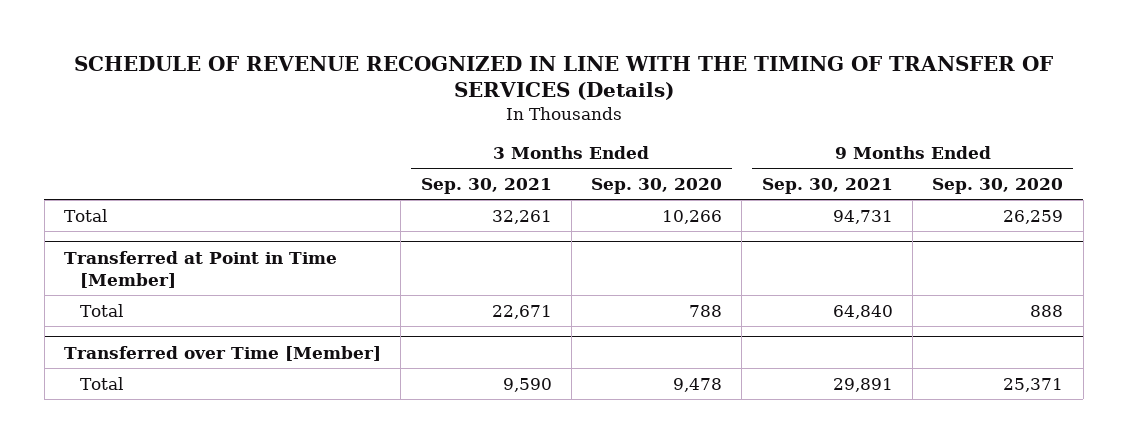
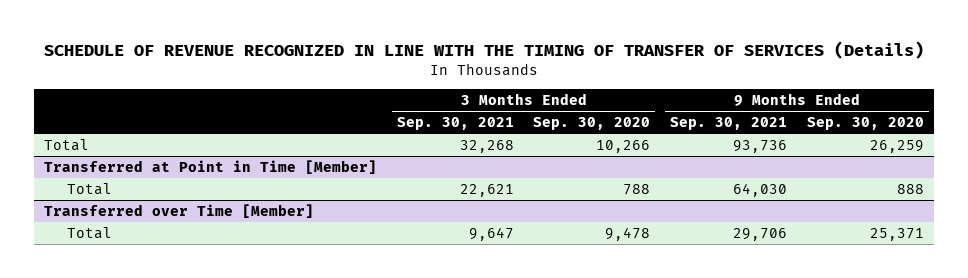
[491,209,552,224] 32,261 -> [459,139,514,153] 32,268
[832,209,893,224] 94,731 -> [733,139,788,153] 93,736
[491,304,552,319] 22,671 -> [459,183,514,197] 22,621
[832,304,893,319] 64,840 -> [733,182,788,197] 64,030
[502,377,552,392] 9,590 -> [468,226,514,241] 9,647
[832,377,893,392] 29,891 -> [733,227,788,241] 29,706

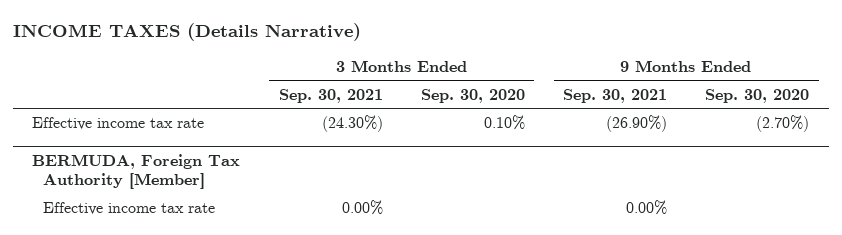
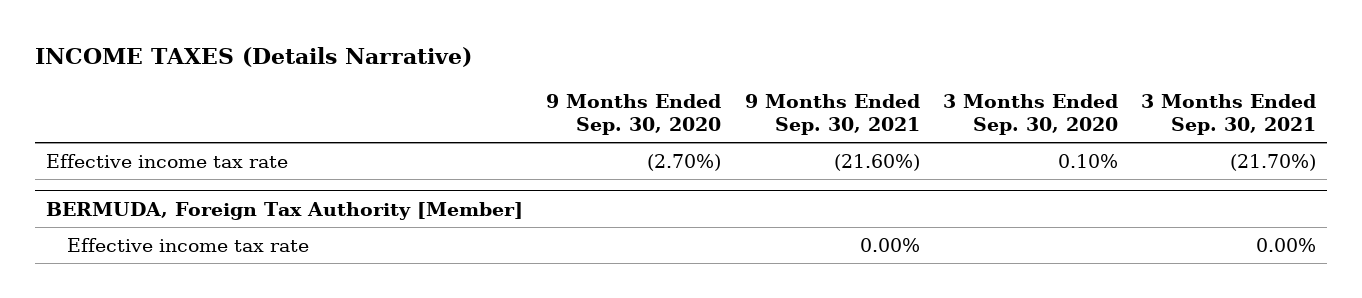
[321,115,383,133] (24.30%) -> [1229,153,1316,171] (21.70%)
[606,115,668,133] (26.90%) -> [833,153,920,171] (21.60%)

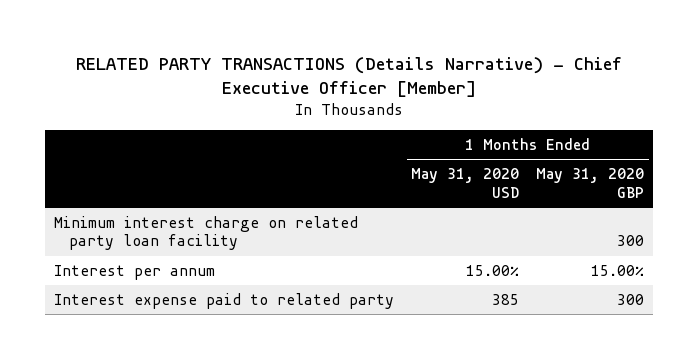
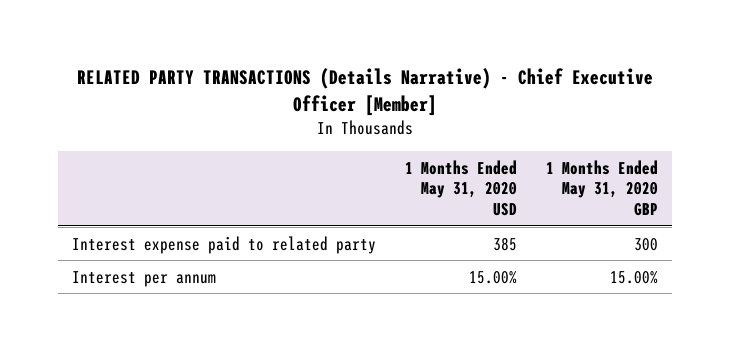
[53,215,358,251] Minimum interest charge on related party loan facility -> none
[53,264,215,280] Interest per annum -> [72,270,217,287] Interest per annum

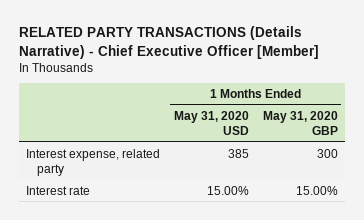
[72,235,377,254] Interest expense paid to related party -> [25,148,160,177] Interest expense, related party
[72,270,217,287] Interest per annum -> [25,185,90,195] Interest rate

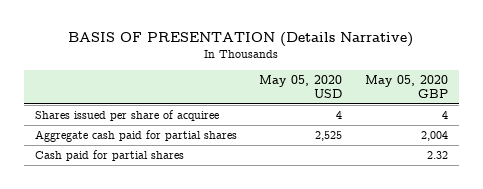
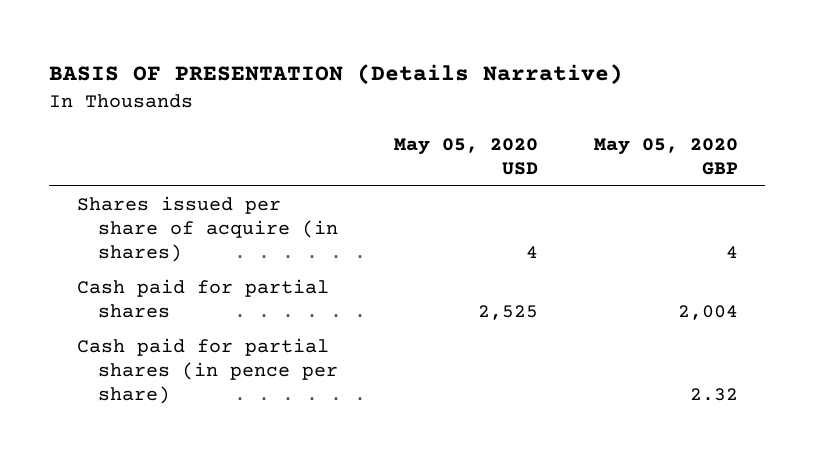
[35,110,220,122] Shares issued per share of acquiree -> [76,196,339,262] Shares issued per share of acquire (in shares)
[35,130,238,143] Aggregate cash paid for partial shares -> [76,279,329,319] Cash paid for partial shares
[35,150,185,162] Cash paid for partial shares -> [76,338,339,404] Cash paid for partial shares (in pence per share)

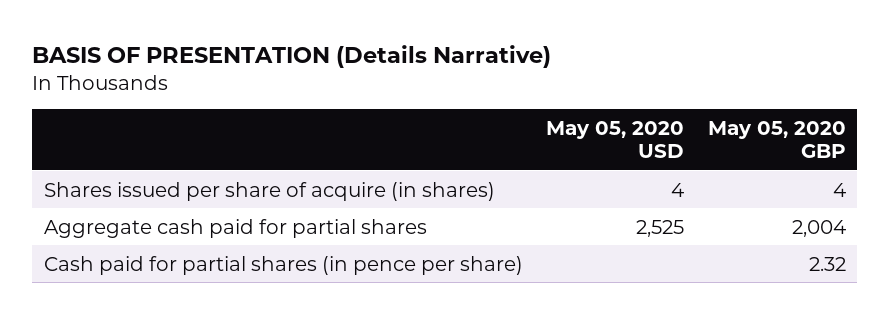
[76,279,329,319] Cash paid for partial shares -> [43,218,427,238] Aggregate cash paid for partial shares

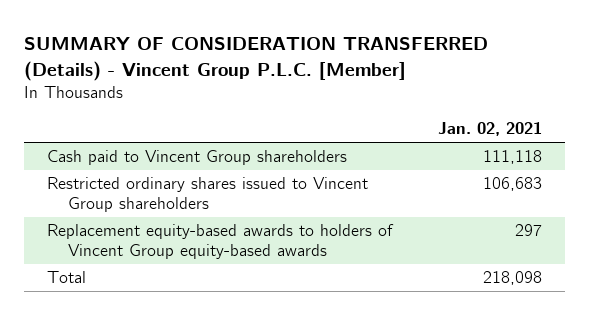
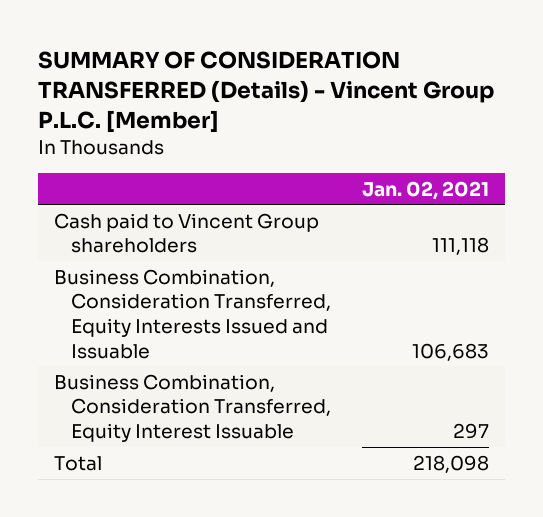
[47,177,369,213] Restricted ordinary shares issued to Vincent Group shareholders -> [53,268,331,359] Business Combination, Consideration Transferred, Equity Interests Issued and Issuable
[47,224,395,260] Replacement equity-based awards to holders of Vincent Group equity-based awards -> [53,373,331,443] Business Combination, Consideration Transferred, Equity Interest Issuable

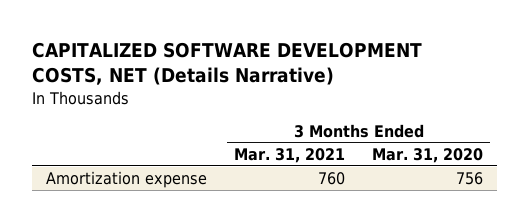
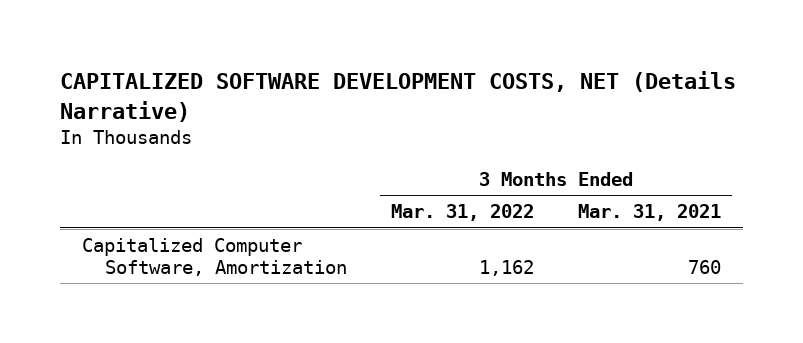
[372,147,484,163] Mar. 31, 2020 -> none
none -> [391,204,535,222] Mar. 31, 2022
[46,171,208,189] Amortization expense -> [82,238,348,276] Capitalized Computer Software, Amortization

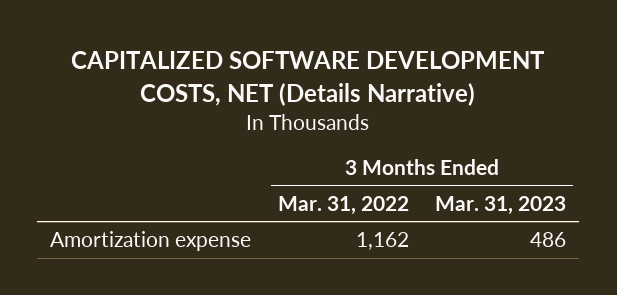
[578,204,722,222] Mar. 31, 2021 -> none
none -> [435,196,567,216] Mar. 31, 2023
[82,238,348,276] Capitalized Computer Software, Amortization -> [50,231,252,252] Amortization expense

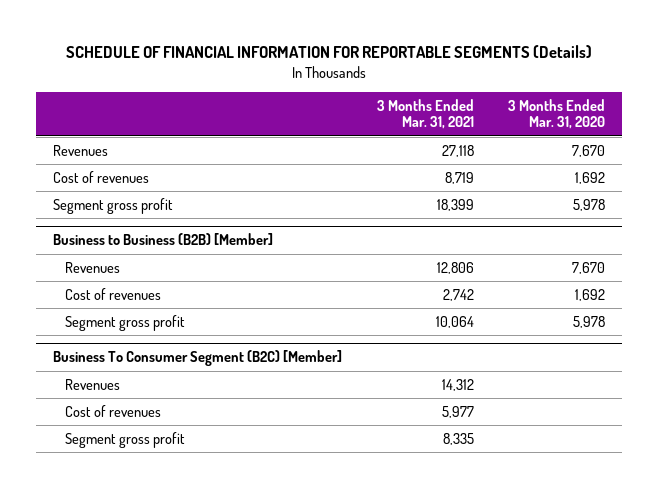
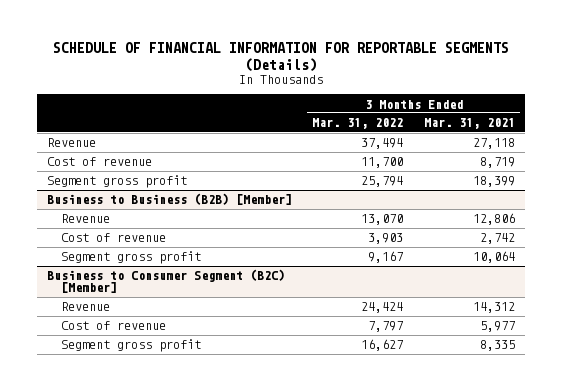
[508,98,606,130] 3 Months Ended Mar. 31, 2020 -> none
none -> [312,118,404,130] Mar. 31, 2022
[53,144,109,156] Revenues -> [46,138,96,148] Revenue
[53,170,150,183] Cost of revenues -> [46,157,152,167] Cost of revenue
[64,261,120,273] Revenues -> [61,214,111,224] Revenue
[64,287,161,300] Cost of revenues -> [61,233,167,243] Cost of revenue
[53,350,343,367] Business To Consumer Segment (B2C) [Member] -> [46,269,285,294] Business to Consumer Segment (B2C) [Member]
[64,378,120,390] Revenues -> [61,302,111,312] Revenue
[64,404,161,417] Cost of revenues -> [61,321,167,331] Cost of revenue

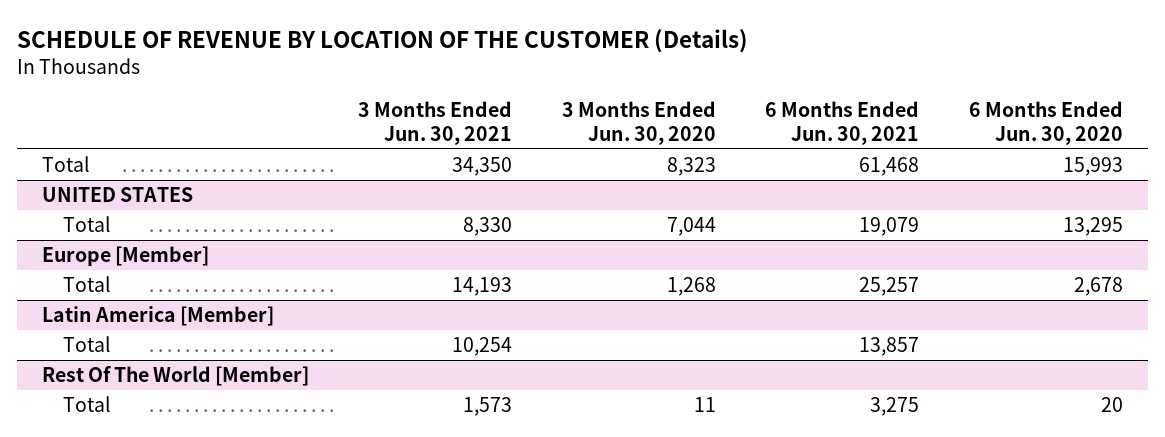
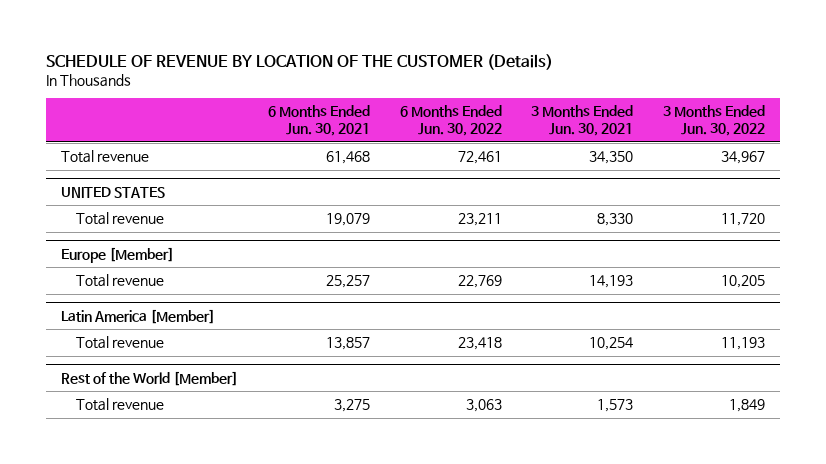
[561,100,716,145] 3 Months Ended Jun. 30, 2020 -> none
[968,100,1123,145] 6 Months Ended Jun. 30, 2020 -> none
none -> [399,105,502,137] 6 Months Ended Jun. 30, 2022
none -> [663,105,766,137] 3 Months Ended Jun. 30, 2022
[41,156,90,173] Total -> [60,150,149,164] Total revenue
[63,216,112,233] Total -> [75,212,164,226] Total revenue
[63,276,112,293] Total -> [75,274,164,288] Total revenue
[63,336,112,353] Total -> [75,336,164,350] Total revenue
[41,366,309,387] Rest Of The World [Member] -> [60,370,238,386] Rest of the World [Member]
[63,396,112,413] Total -> [75,398,164,412] Total revenue

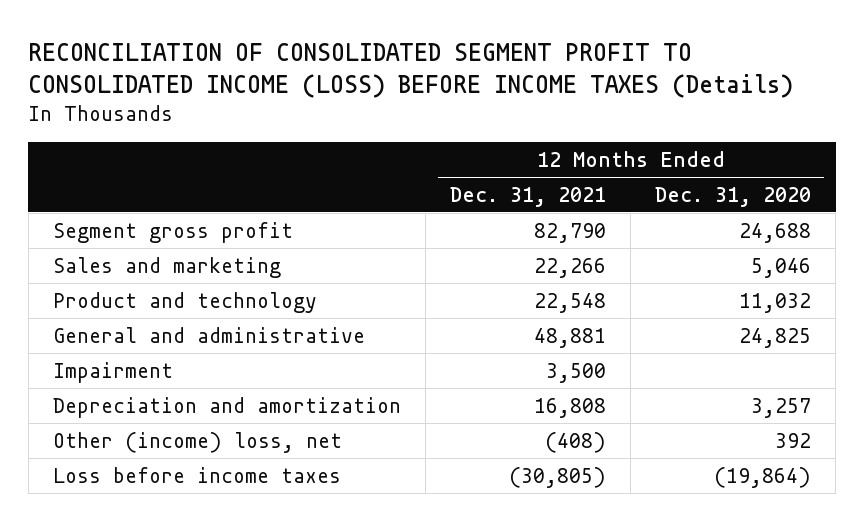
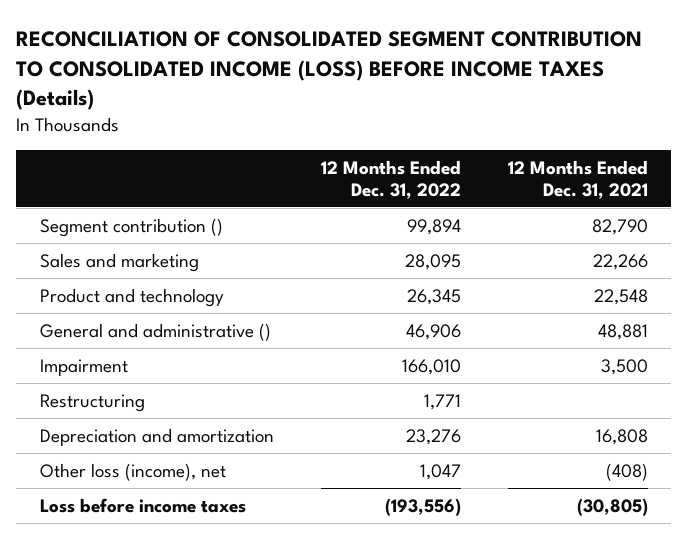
[28,42,794,99] RECONCILIATION OF CONSOLIDATED SEGMENT PROFIT TO CONSOLIDATED INCOME (LOSS) BEFORE INCOME TAXES (Details) -> [16,30,643,111] RECONCILIATION OF CONSOLIDATED SEGMENT CONTRIBUTION TO CONSOLIDATED INCOME (LOSS) BEFORE INCOME TAXES (Details)
[655,186,812,207] Dec. 31, 2020 -> none
none -> [320,159,461,199] 12 Months Ended Dec. 31, 2022
[52,221,293,243] Segment gross profit -> [39,217,223,237] Segment contribution ()
[52,326,365,343] General and administrative -> [39,322,271,341] General and administrative ()
none -> [39,393,145,412] Restructuring
[52,431,342,453] Other (income) loss, net -> [39,462,226,481] Other loss (income), net

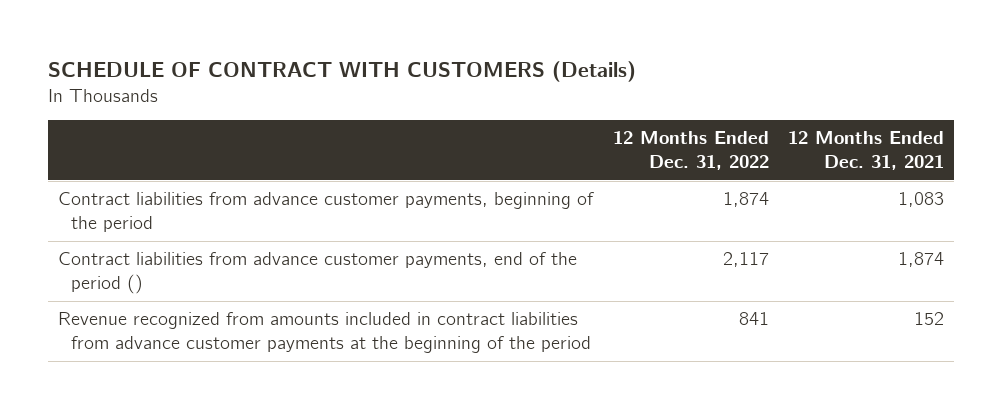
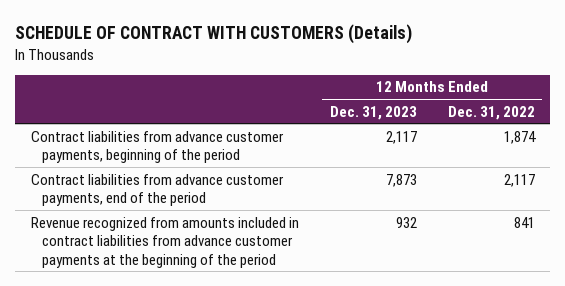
[788,131,945,171] 12 Months Ended Dec. 31, 2021 -> none
none -> [329,105,417,120] Dec. 31, 2023
[58,252,578,295] Contract liabilities from advance customer payments, end of the period () -> [30,173,284,207] Contract liabilities from advance customer payments, end of the period

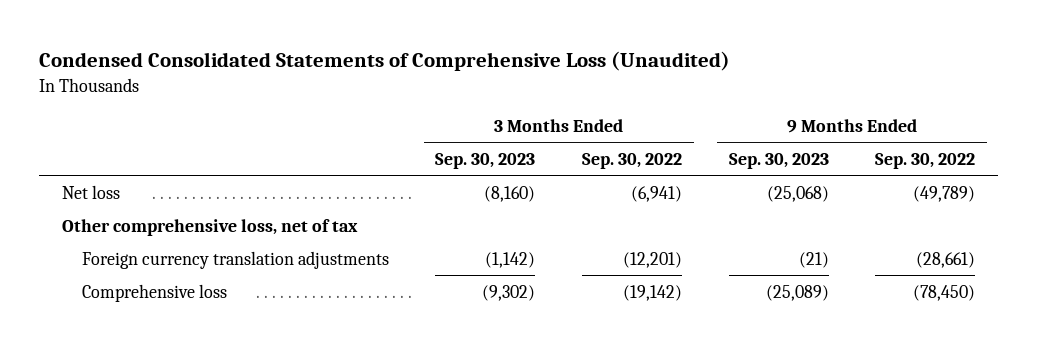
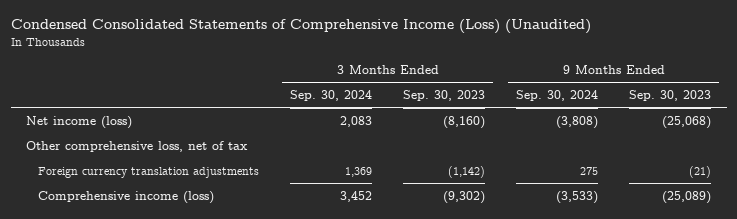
[39,51,731,72] Condensed Consolidated Statements of Comprehensive Loss (Unaudited) -> [10,19,591,35] Condensed Consolidated Statements of Comprehensive Income (Loss) (Unaudited)
[582,153,683,170] Sep. 30, 2022 -> none
[875,153,976,170] Sep. 30, 2022 -> none
none -> [290,90,373,102] Sep. 30, 2024
none -> [516,90,599,102] Sep. 30, 2024
[62,184,121,199] Net loss -> [26,115,133,129] Net income (loss)
[81,283,227,302] Comprehensive loss -> [37,190,214,204] Comprehensive income (loss)

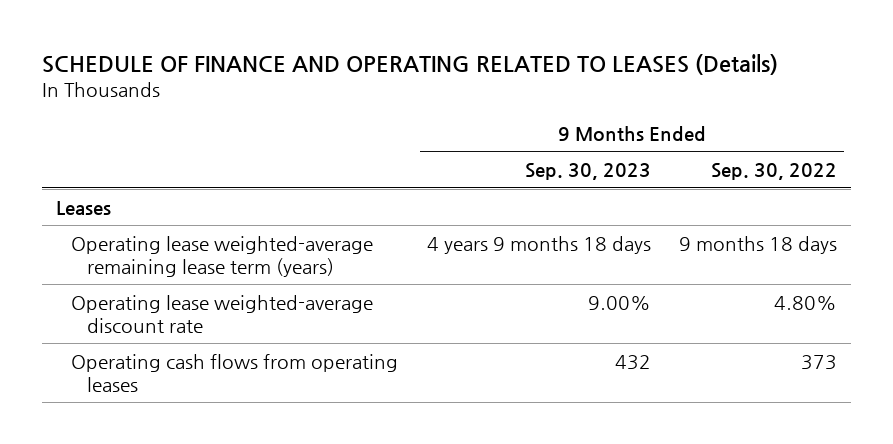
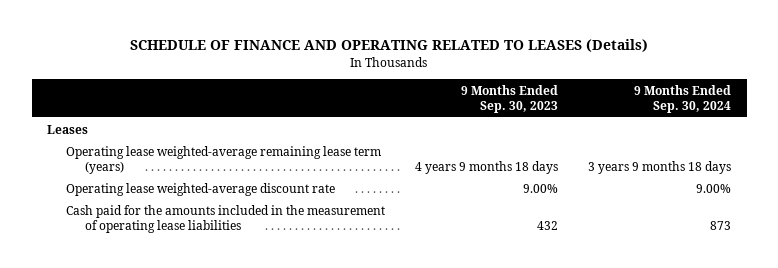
[711,163,838,181] Sep. 30, 2022 -> none
none -> [634,84,732,113] 9 Months Ended Sep. 30, 2024
[71,353,399,392] Operating cash flows from operating leases -> [66,204,386,233] Cash paid for the amounts included in the measurement of operating lease liabilities

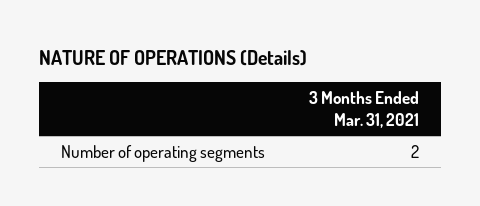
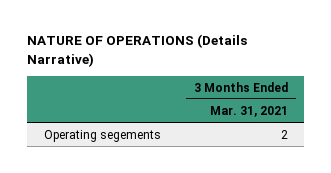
[39,50,308,67] NATURE OF OPERATIONS (Details) -> [26,34,247,67] NATURE OF OPERATIONS (Details Narrative)
[61,144,266,162] Number of operating segments -> [43,129,161,142] Operating segements

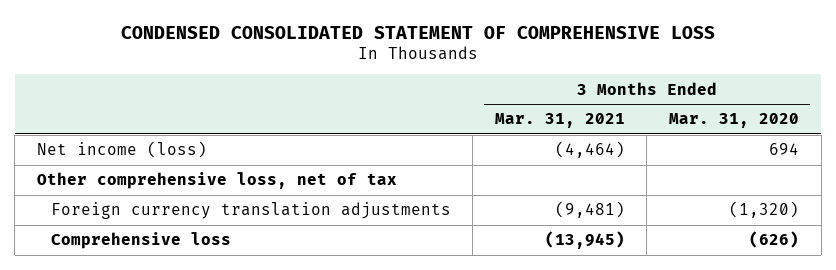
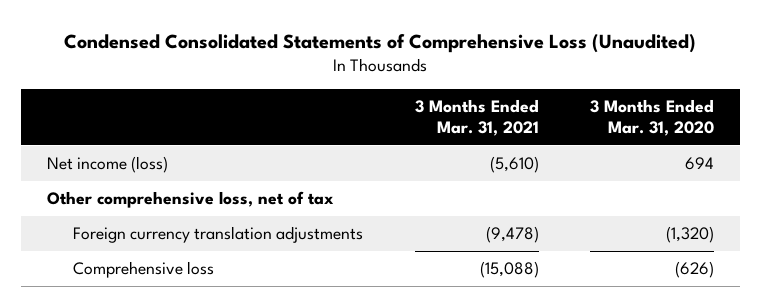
[121,25,716,39] CONDENSED CONSOLIDATED STATEMENT OF COMPREHENSIVE LOSS -> [64,33,697,53] Condensed Consolidated Statements of Comprehensive Loss (Unaudited)
[554,141,625,159] (4,464) -> [489,156,539,174] (5,610)
[554,201,625,219] (9,481) -> [485,226,539,244] (9,478)
[544,231,625,250] (13,945) -> [479,261,539,279] (15,088)

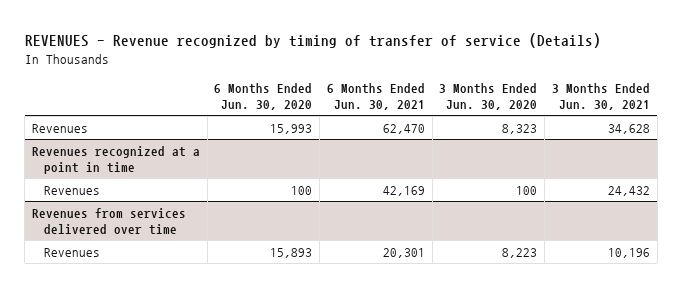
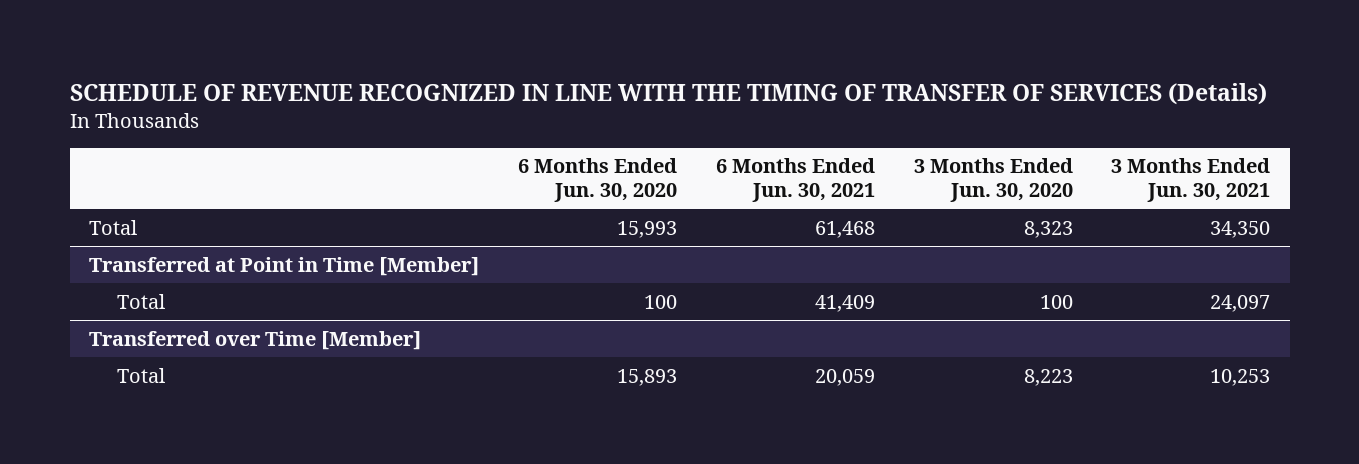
[24,33,601,49] REVENUES - Revenue recognized by timing of transfer of service (Details) -> [69,82,1267,105] SCHEDULE OF REVENUE RECOGNIZED IN LINE WITH THE TIMING OF TRANSFER OF SERVICES (Details)
[31,123,88,133] Revenues -> none
[43,185,100,195] Revenues -> none
[43,247,100,257] Revenues -> none
none -> [89,219,138,235] Total
[31,145,200,174] Revenues recognized at a point in time -> [89,256,480,276] Transferred at Point in Time [Member]
none -> [116,293,165,309] Total
[31,207,186,235] Revenues from services delivered over time -> [89,330,422,350] Transferred over Time [Member]
none -> [116,367,165,383] Total

